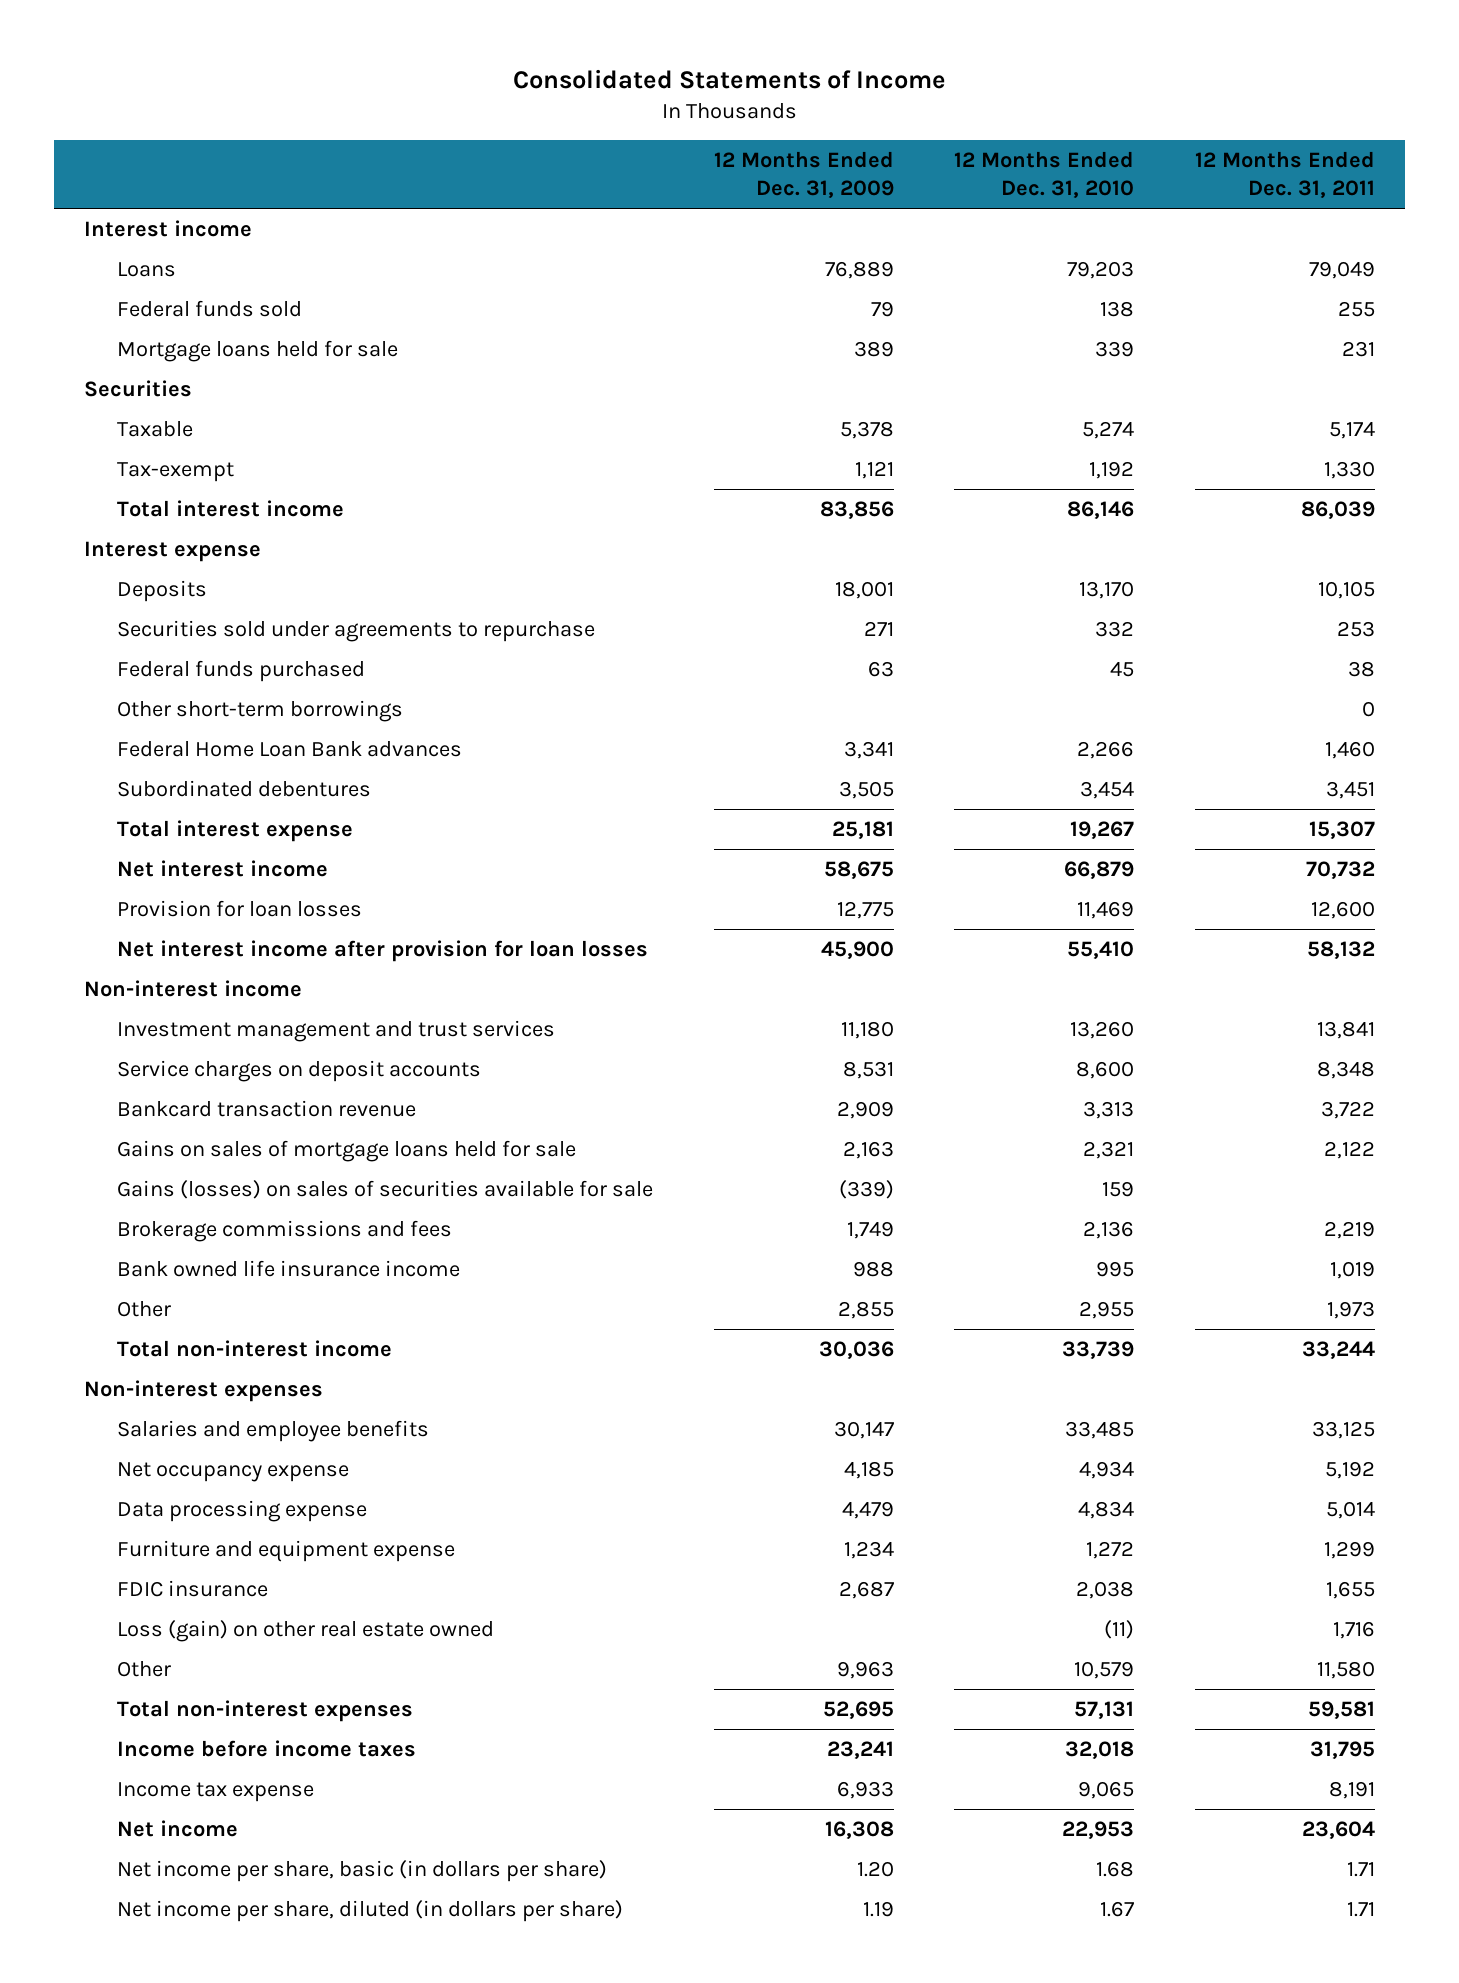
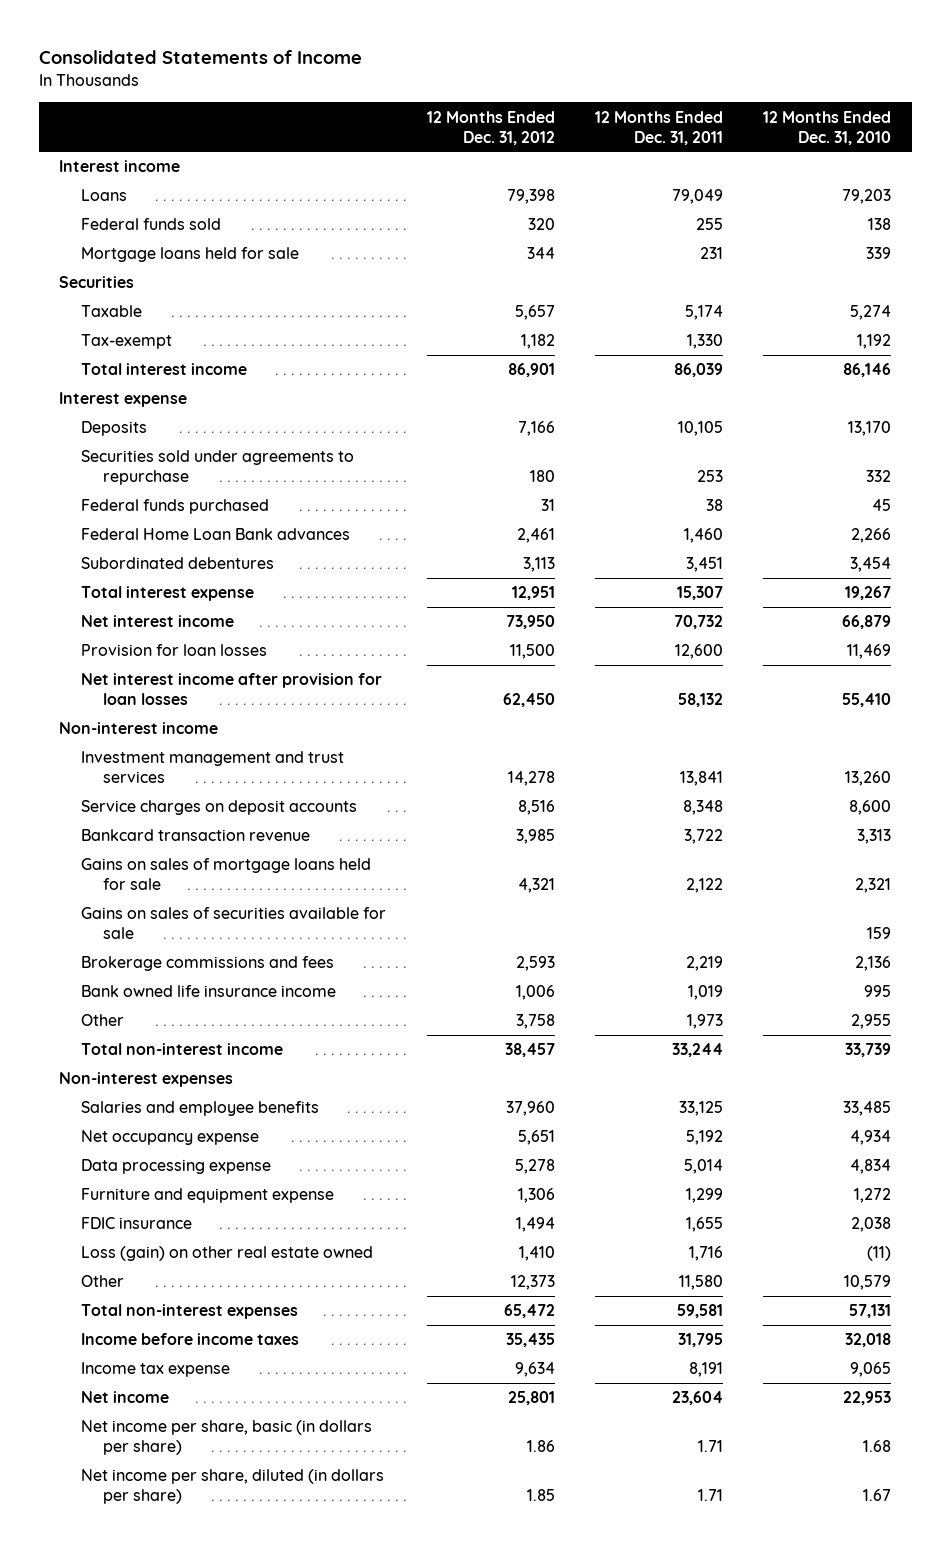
[713,151,894,198] 12 Months Ended Dec. 31, 2009 -> none
none -> [426,110,555,145] 12 Months Ended Dec. 31, 2012
[116,699,403,722] Other short-term borrowings -> none
[116,1179,653,1199] Gains (losses) on sales of securities available for sale -> [81,907,387,940] Gains on sales of securities available for sale

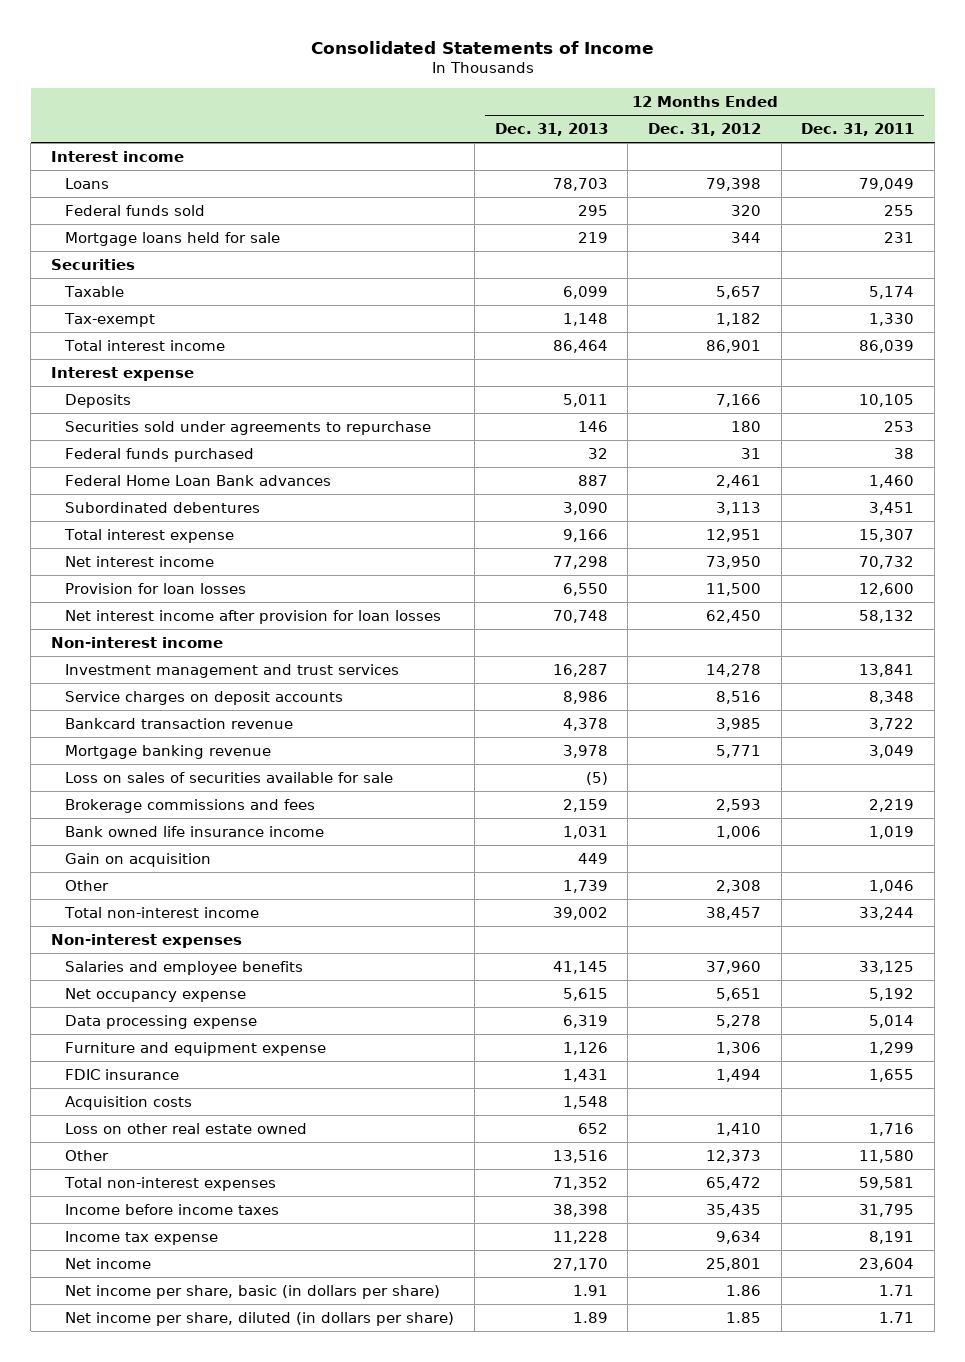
[763,110,892,145] 12 Months Ended Dec. 31, 2010 -> none
none -> [494,122,608,136] Dec. 31, 2013
[81,858,372,891] Gains on sales of mortgage loans held for sale -> none
none -> [65,744,272,759] Mortgage banking revenue
[81,907,387,940] Gains on sales of securities available for sale -> [65,771,394,783] Loss on sales of securities available for sale
none -> [65,852,212,867] Gain on acquisition
[515,1014,555,1030] 3,758 -> [716,879,762,893] 2,308
[687,1014,724,1030] 1,973 -> [869,879,915,893] 1,046
none -> [65,1095,193,1110] Acquisition costs
[81,1246,374,1262] Loss (gain) on other real estate owned -> [65,1122,308,1134] Loss on other real estate owned

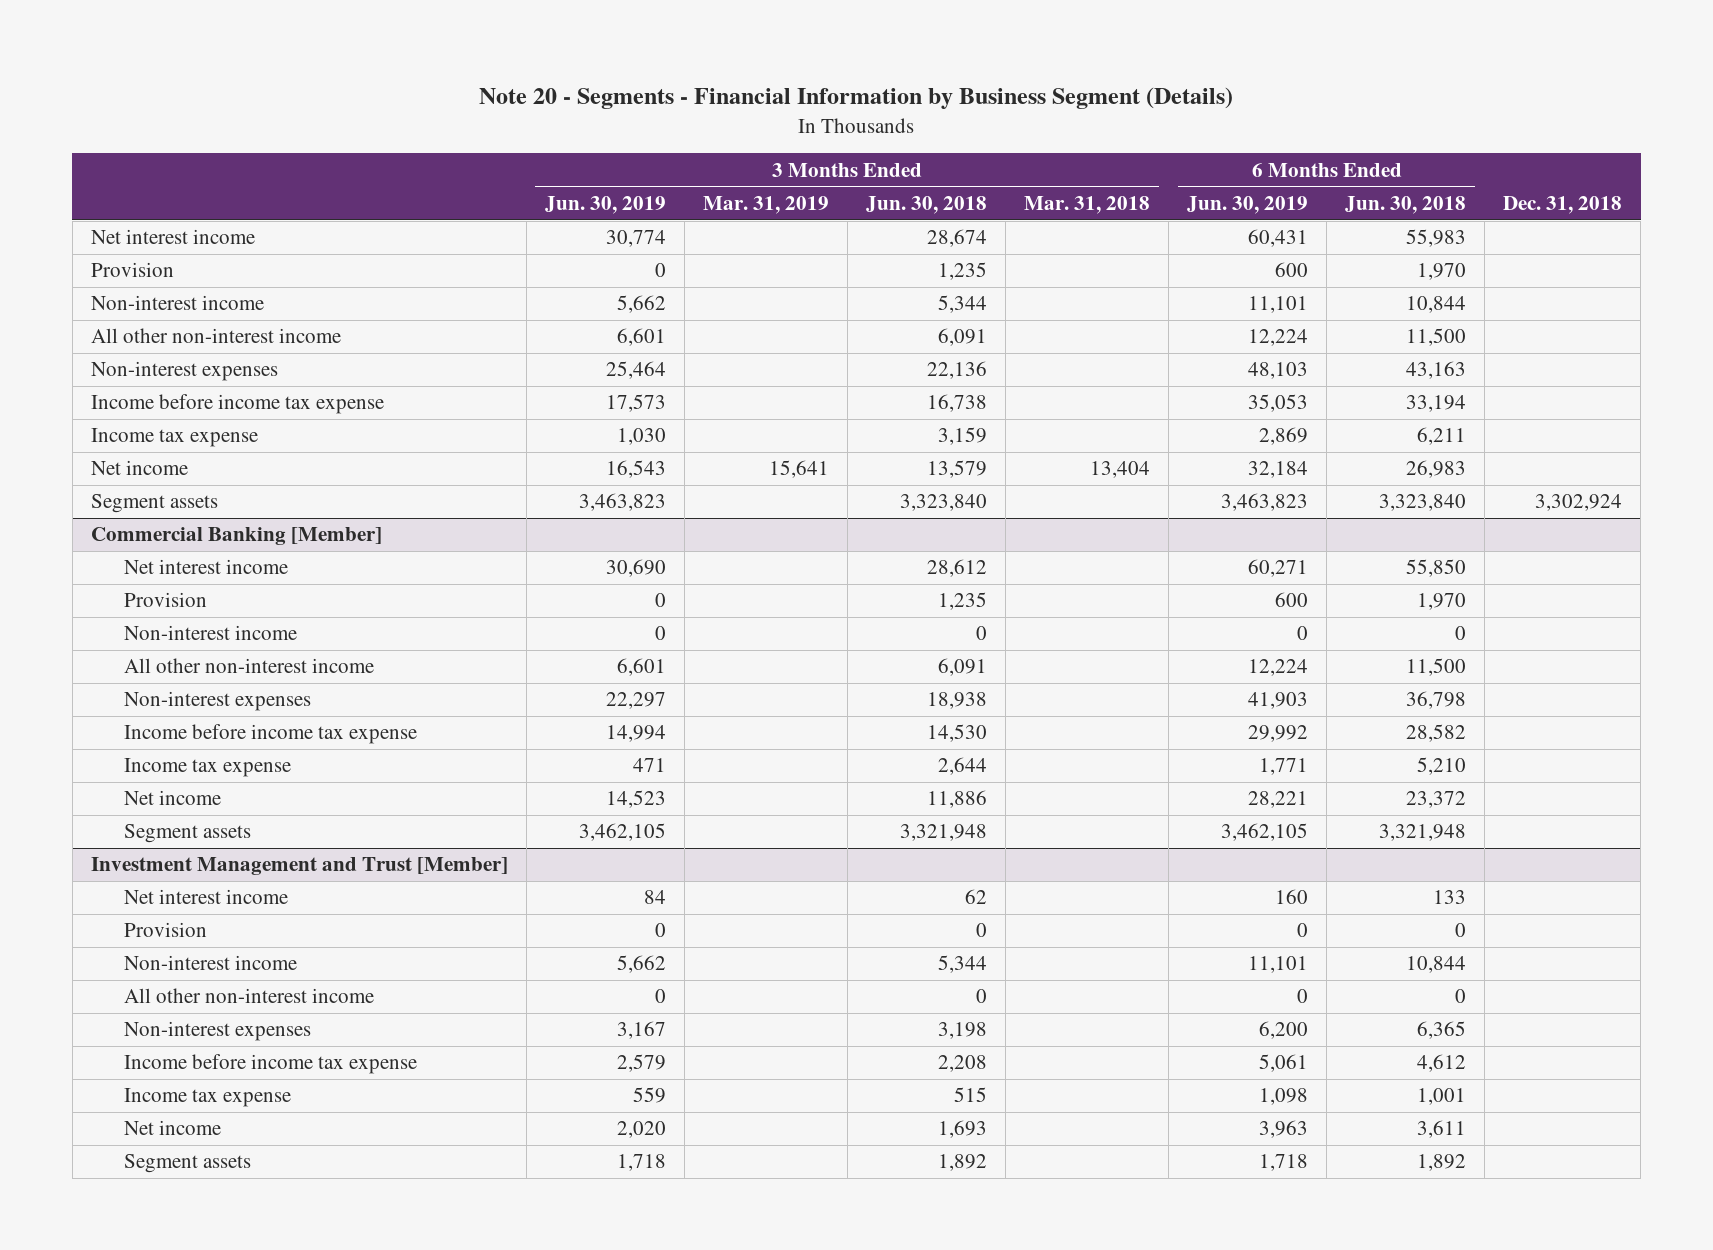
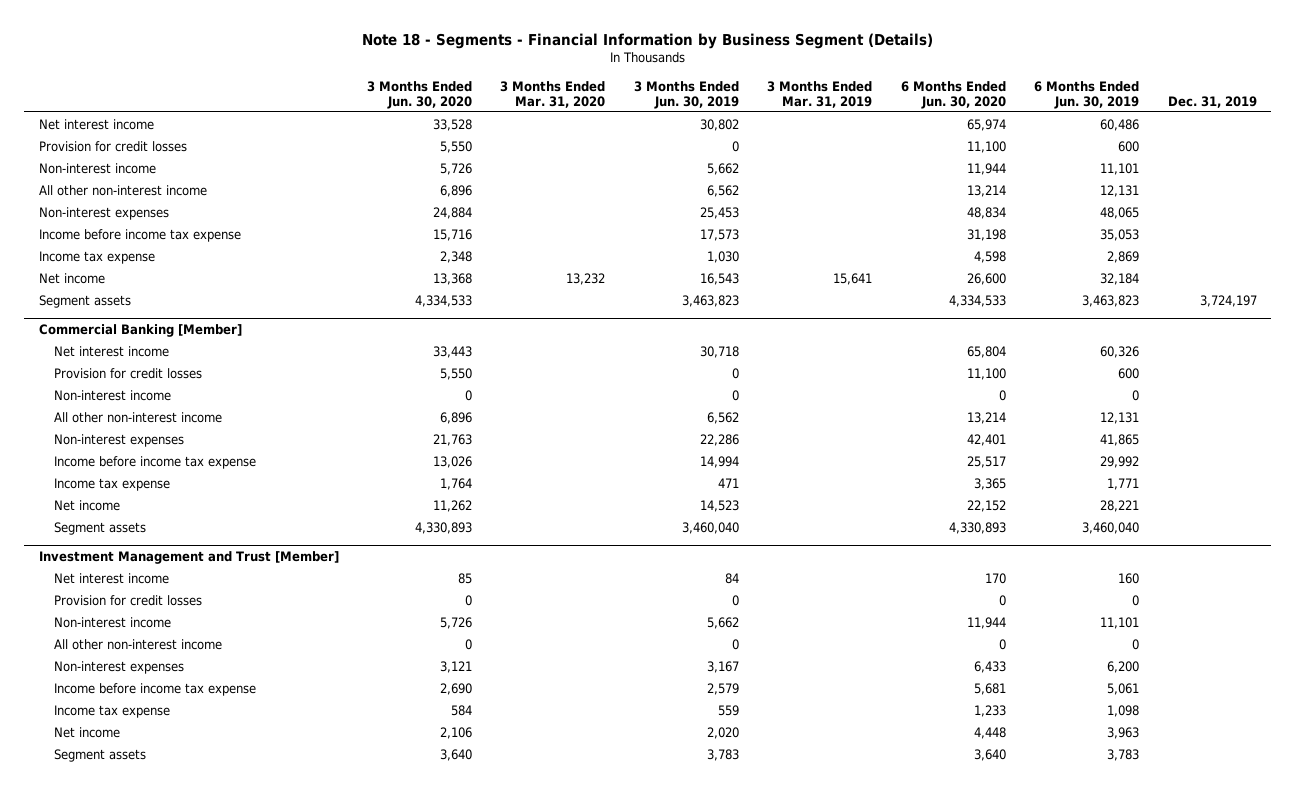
[479,87,1234,110] Note 20 - Segments - Financial Information by Business Segment (Details) -> [361,32,933,49] Note 18 - Segments - Financial Information by Business Segment (Details)
[865,196,987,215] Jun. 30, 2018 -> none
[1023,196,1150,215] Mar. 31, 2018 -> none
[1345,196,1467,215] Jun. 30, 2018 -> none
[1503,196,1623,215] Dec. 31, 2018 -> none
none -> [367,80,473,109] 3 Months Ended Jun. 30, 2020
none -> [500,80,606,108] 3 Months Ended Mar. 31, 2020
none -> [900,80,1006,109] 6 Months Ended Jun. 30, 2020
none -> [1167,95,1257,108] Dec. 31, 2019
[605,230,666,248] 30,774 -> [699,118,739,131] 30,802
[1248,229,1309,248] 60,431 -> [1100,118,1140,131] 60,486
[90,262,174,278] Provision -> [38,140,187,152] Provision for credit losses
[616,328,666,347] 6,601 -> [706,184,739,197] 6,562
[1248,329,1309,347] 12,224 -> [1100,184,1140,197] 12,131
[605,361,666,380] 25,464 -> [699,206,739,219] 25,453
[1248,362,1309,380] 48,103 -> [1100,206,1140,219] 48,065
[605,559,666,578] 30,690 -> [699,345,739,358] 30,718
[1248,559,1309,578] 60,271 -> [1100,345,1140,358] 60,326
[123,592,207,608] Provision -> [54,367,203,379] Provision for credit losses
[616,658,666,677] 6,601 -> [706,411,739,424] 6,562
[1248,659,1309,677] 12,224 -> [1100,411,1140,424] 12,131
[605,692,666,710] 22,297 -> [699,433,739,446] 22,286
[1248,692,1309,710] 41,903 -> [1100,433,1140,446] 41,865
[578,823,666,842] 3,462,105 -> [681,521,739,534] 3,460,040
[1221,823,1309,842] 3,462,105 -> [1082,521,1140,534] 3,460,040
[123,922,207,938] Provision -> [54,594,203,606] Provision for credit losses
[616,1154,666,1172] 1,718 -> [706,748,739,761] 3,783
[1259,1154,1309,1172] 1,718 -> [1107,748,1140,761] 3,783

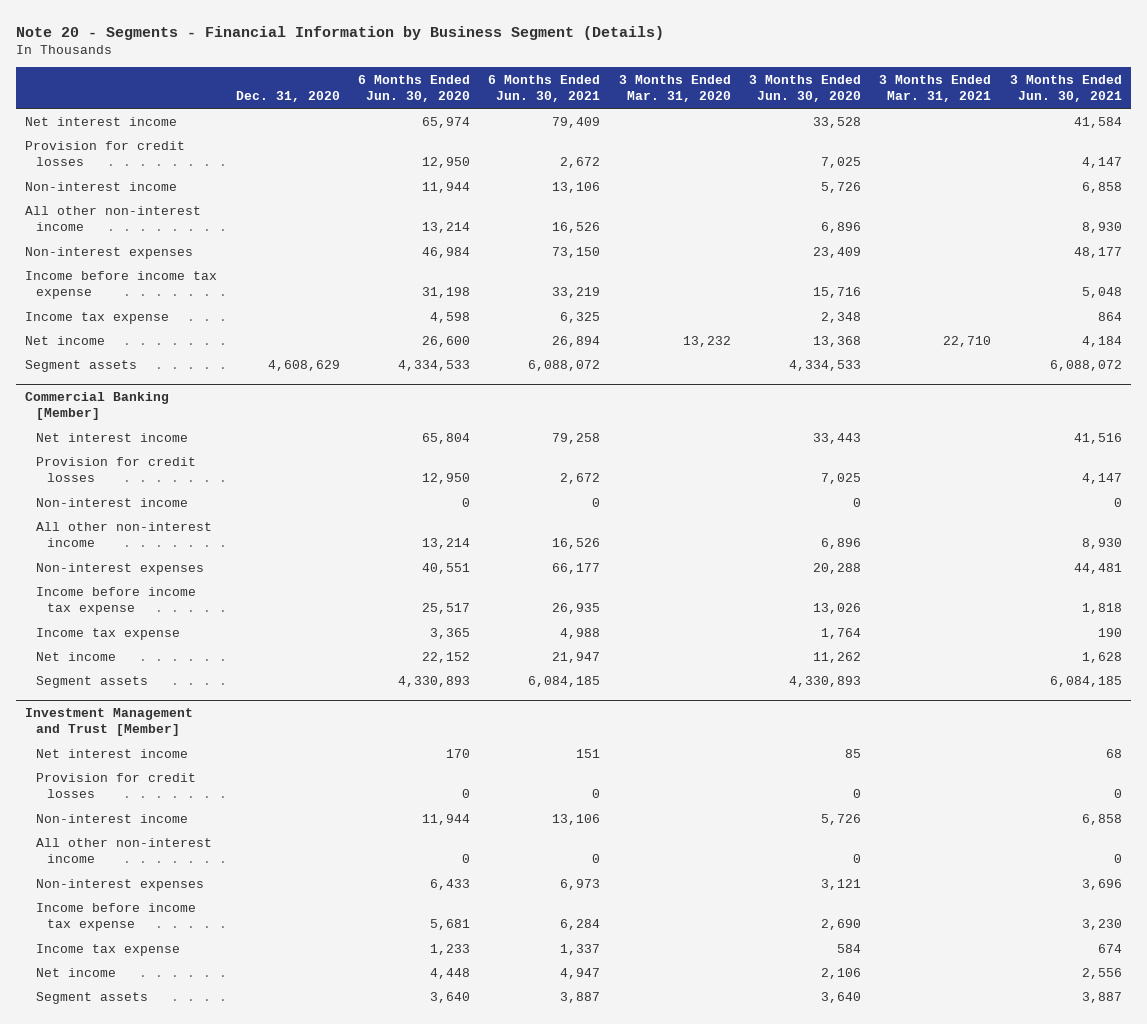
[361,32,933,49] Note 18 - Segments - Financial Information by Business Segment (Details) -> [16,25,665,40] Note 20 - Segments - Financial Information by Business Segment (Details)
[633,80,739,109] 3 Months Ended Jun. 30, 2019 -> none
[767,80,873,108] 3 Months Ended Mar. 31, 2019 -> none
[1034,80,1140,109] 6 Months Ended Jun. 30, 2019 -> none
[1167,95,1257,108] Dec. 31, 2019 -> none
none -> [235,91,340,103] Dec. 31, 2020
none -> [488,75,601,103] 6 Months Ended Jun. 30, 2021
none -> [879,75,992,103] 3 Months Ended Mar. 31, 2021
none -> [1009,75,1122,103] 3 Months Ended Jun. 30, 2021
[440,140,473,153] 5,550 -> [821,156,862,168] 7,025
[966,140,1006,153] 11,100 -> [422,156,471,168] 12,950
[433,206,473,219] 24,884 -> [813,246,862,258] 23,409
[966,206,1006,219] 48,834 -> [422,246,471,258] 46,984
[440,367,473,380] 5,550 -> [821,472,862,484] 7,025
[966,367,1006,380] 11,100 -> [422,472,471,484] 12,950
[433,433,473,446] 21,763 -> [813,562,862,574] 20,288
[966,433,1006,446] 42,401 -> [422,562,471,574] 40,551

